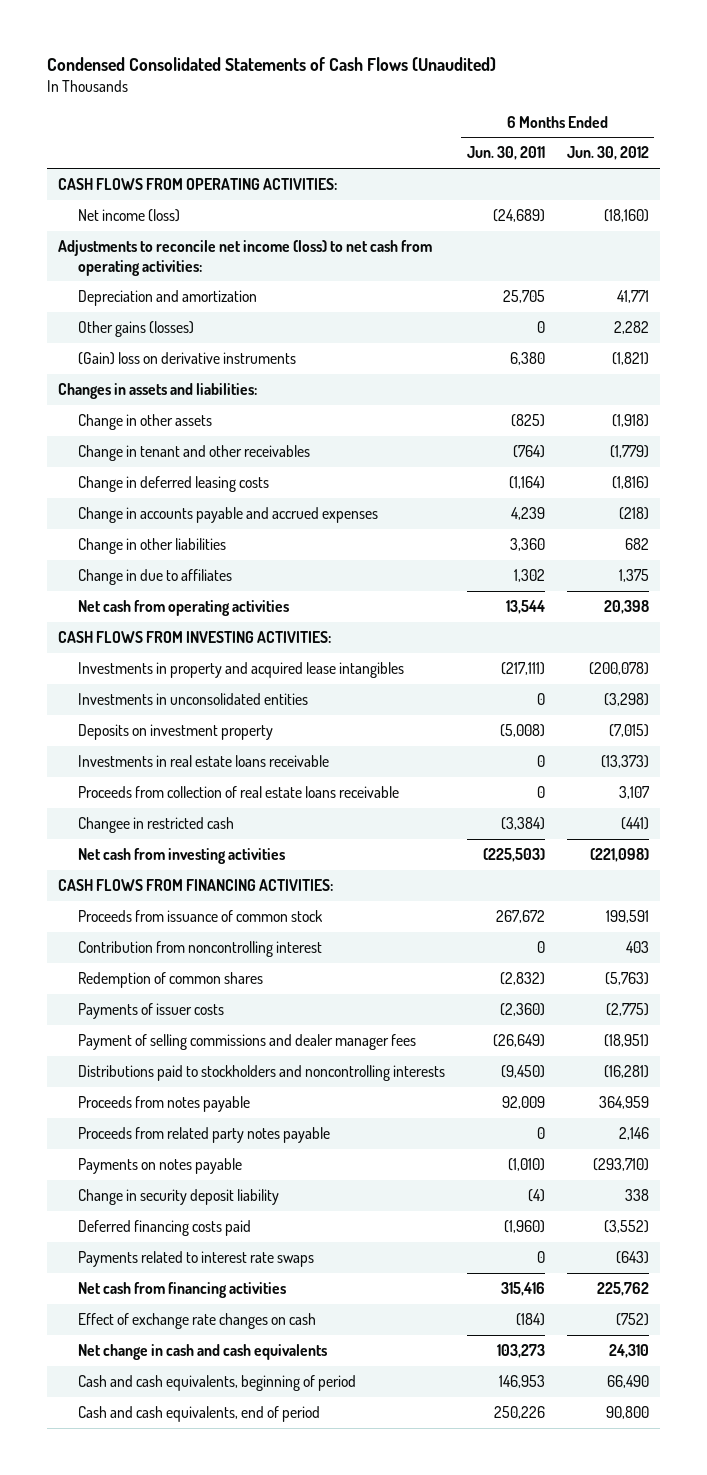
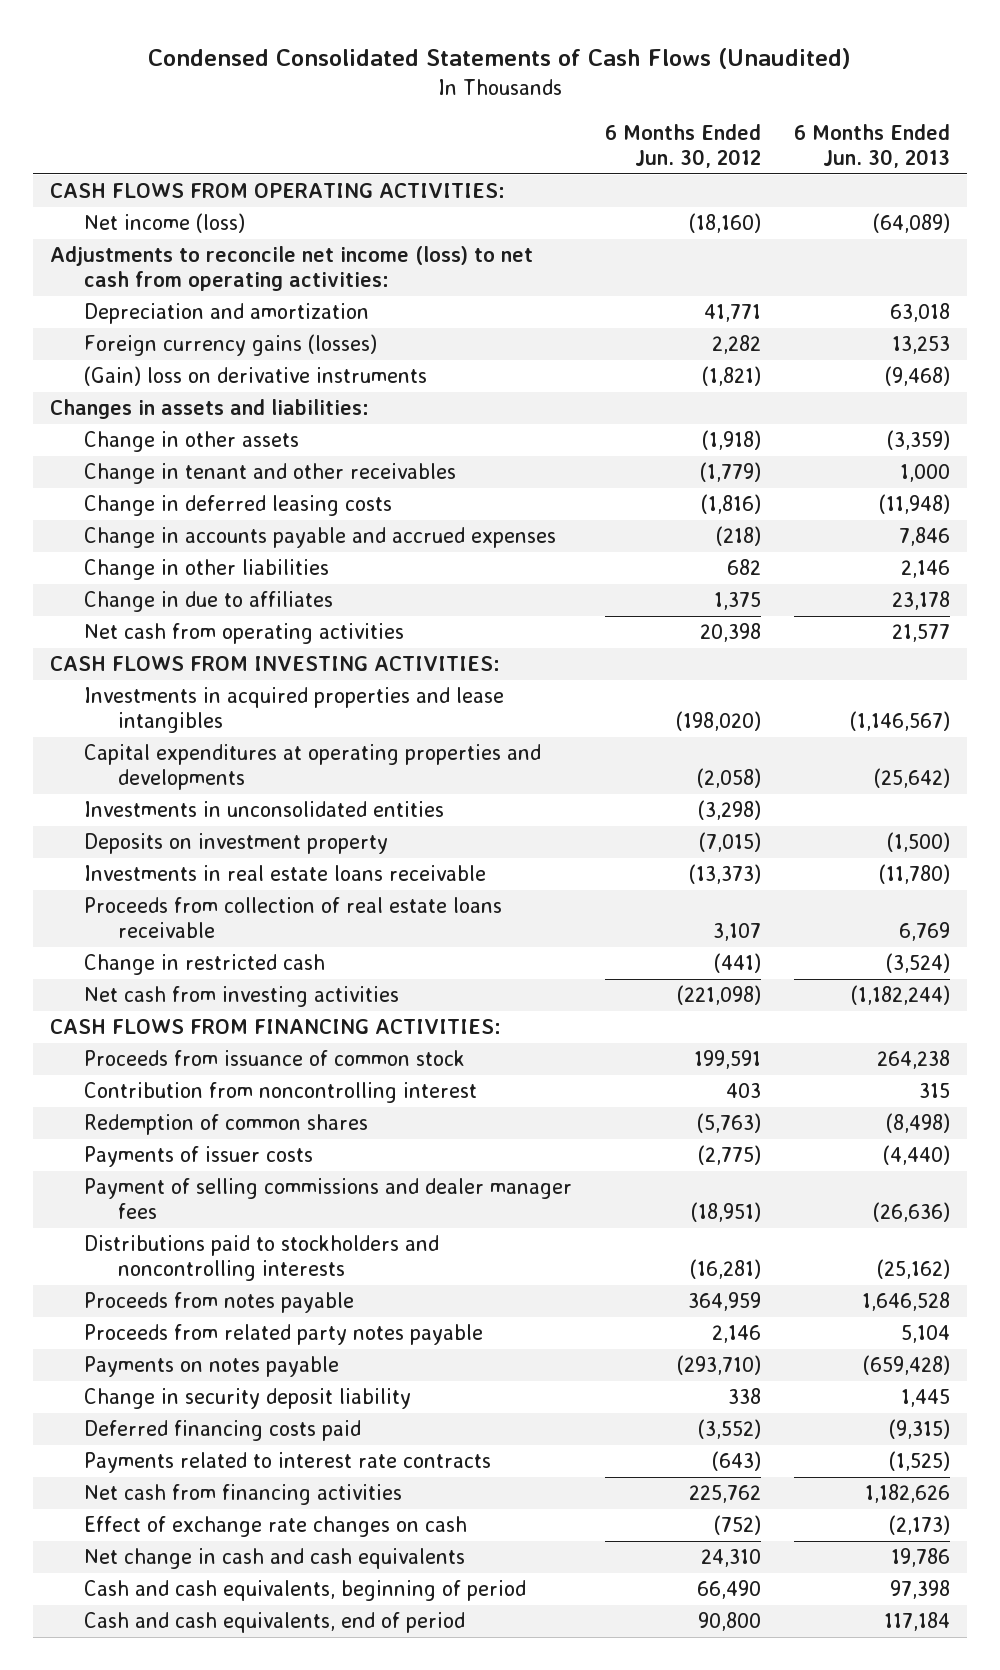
[466,146,545,161] Jun. 30, 2011 -> none
none -> [794,123,951,168] 6 Months Ended Jun. 30, 2013
[77,320,194,337] Other gains (losses) -> [83,334,377,357] Foreign currency gains (losses)
[77,661,404,678] Investments in property and acquired lease intangibles -> [83,687,504,734] Investments in acquired properties and lease intangibles
[588,661,649,675] (200,078) -> [675,711,761,732] (198,020)
none -> [83,744,541,791] Capital expenditures at operating properties and developments
[77,816,234,833] Changee in restricted cash -> [83,954,325,976] Change in restricted cash
[77,1250,314,1267] Payments related to interest rate swaps -> [83,1452,491,1474] Payments related to interest rate contracts

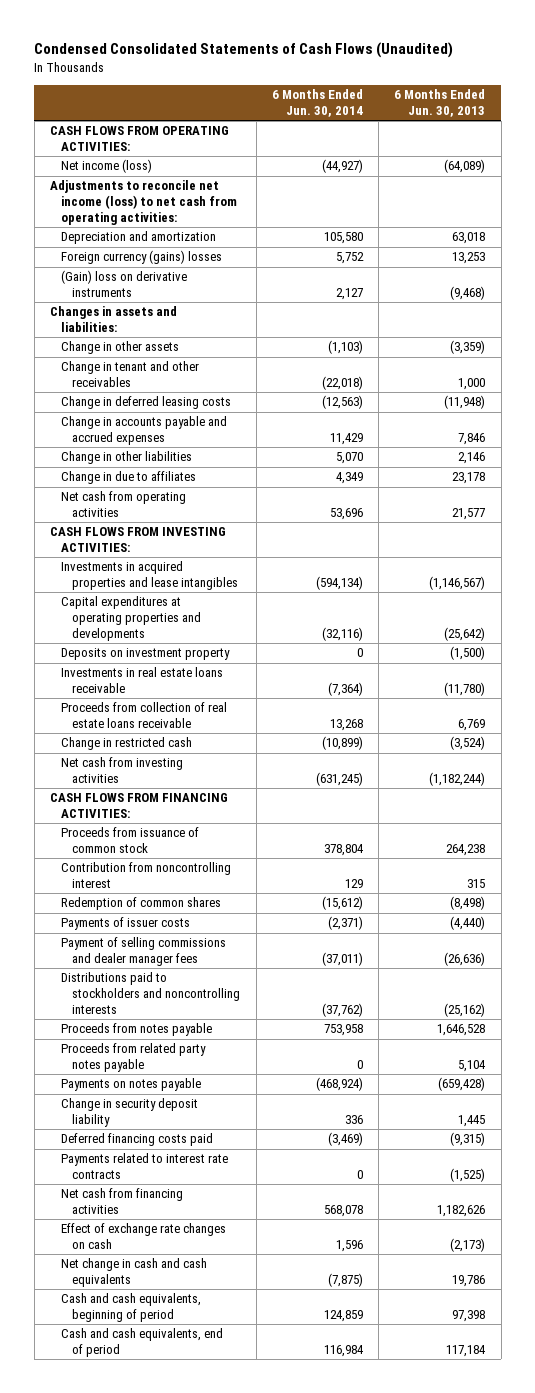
[604,123,761,168] 6 Months Ended Jun. 30, 2012 -> none
none -> [271,89,363,117] 6 Months Ended Jun. 30, 2014
[83,334,377,357] Foreign currency gains (losses) -> [61,250,223,265] Foreign currency (gains) losses
[83,801,444,818] Investments in unconsolidated entities -> none

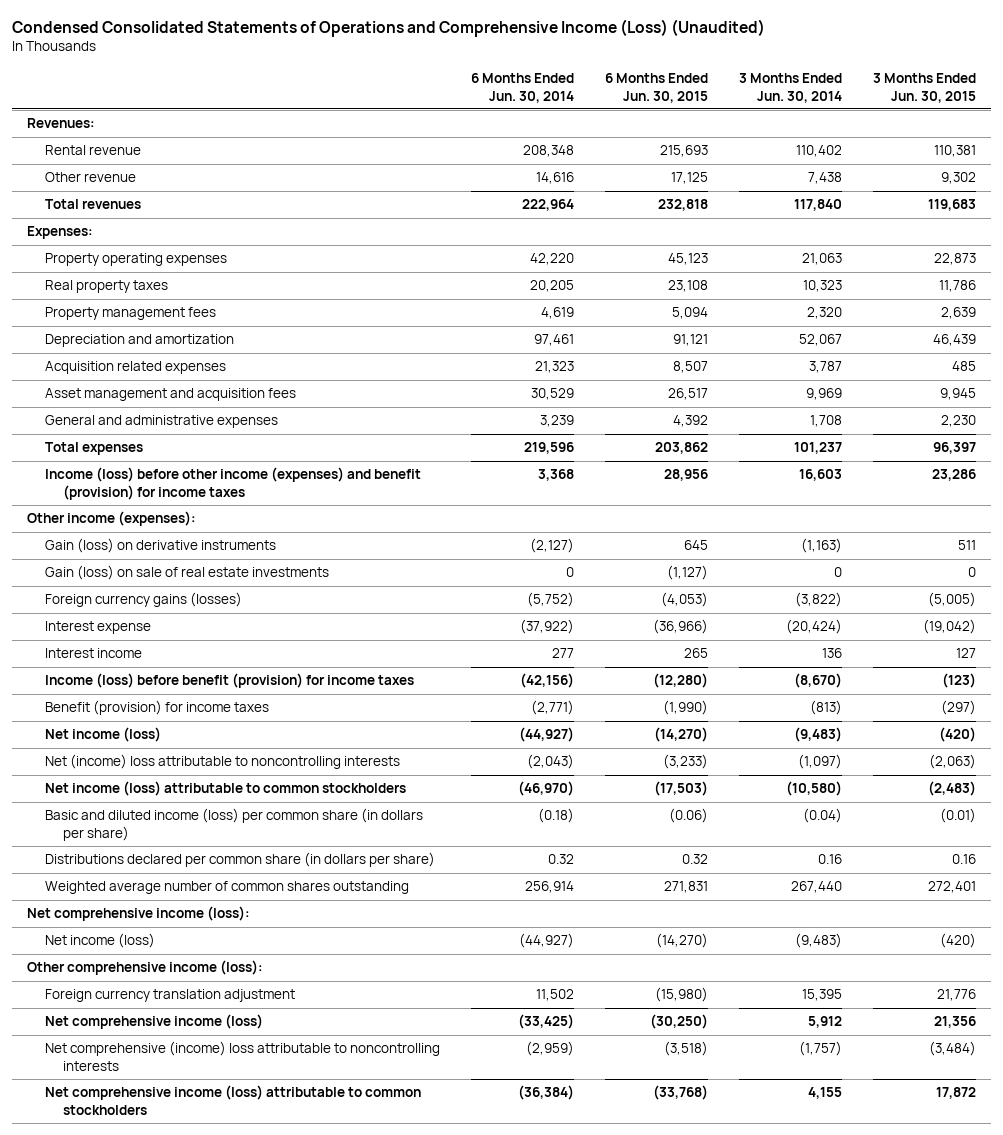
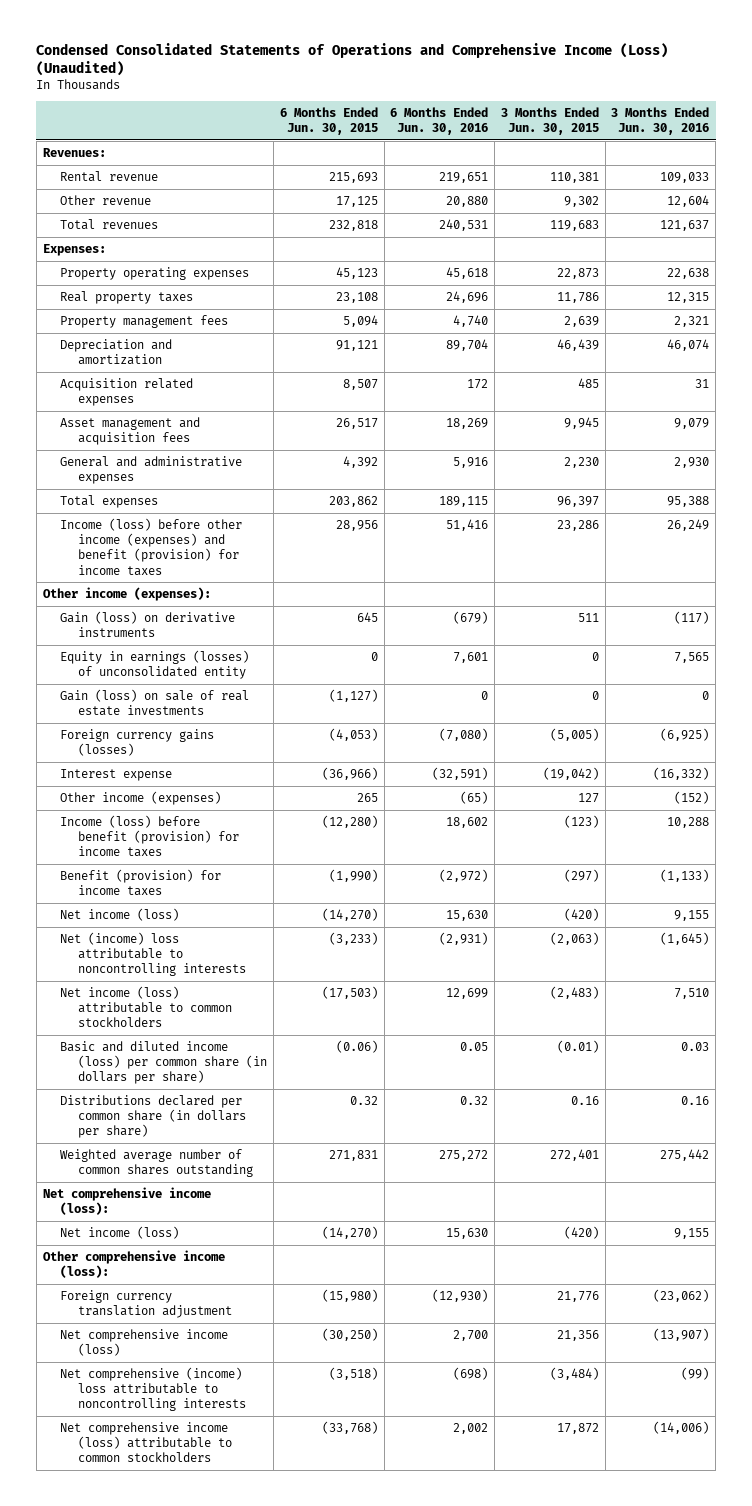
[470,73,574,103] 6 Months Ended Jun. 30, 2014 -> none
[738,73,842,103] 3 Months Ended Jun. 30, 2014 -> none
none -> [390,106,489,135] 6 Months Ended Jun. 30, 2016
none -> [611,106,710,135] 3 Months Ended Jun. 30, 2016
none -> [60,649,250,680] Equity in earnings (losses) of unconsolidated entity
[45,648,143,659] Interest income -> [60,790,222,805] Other income (expenses)

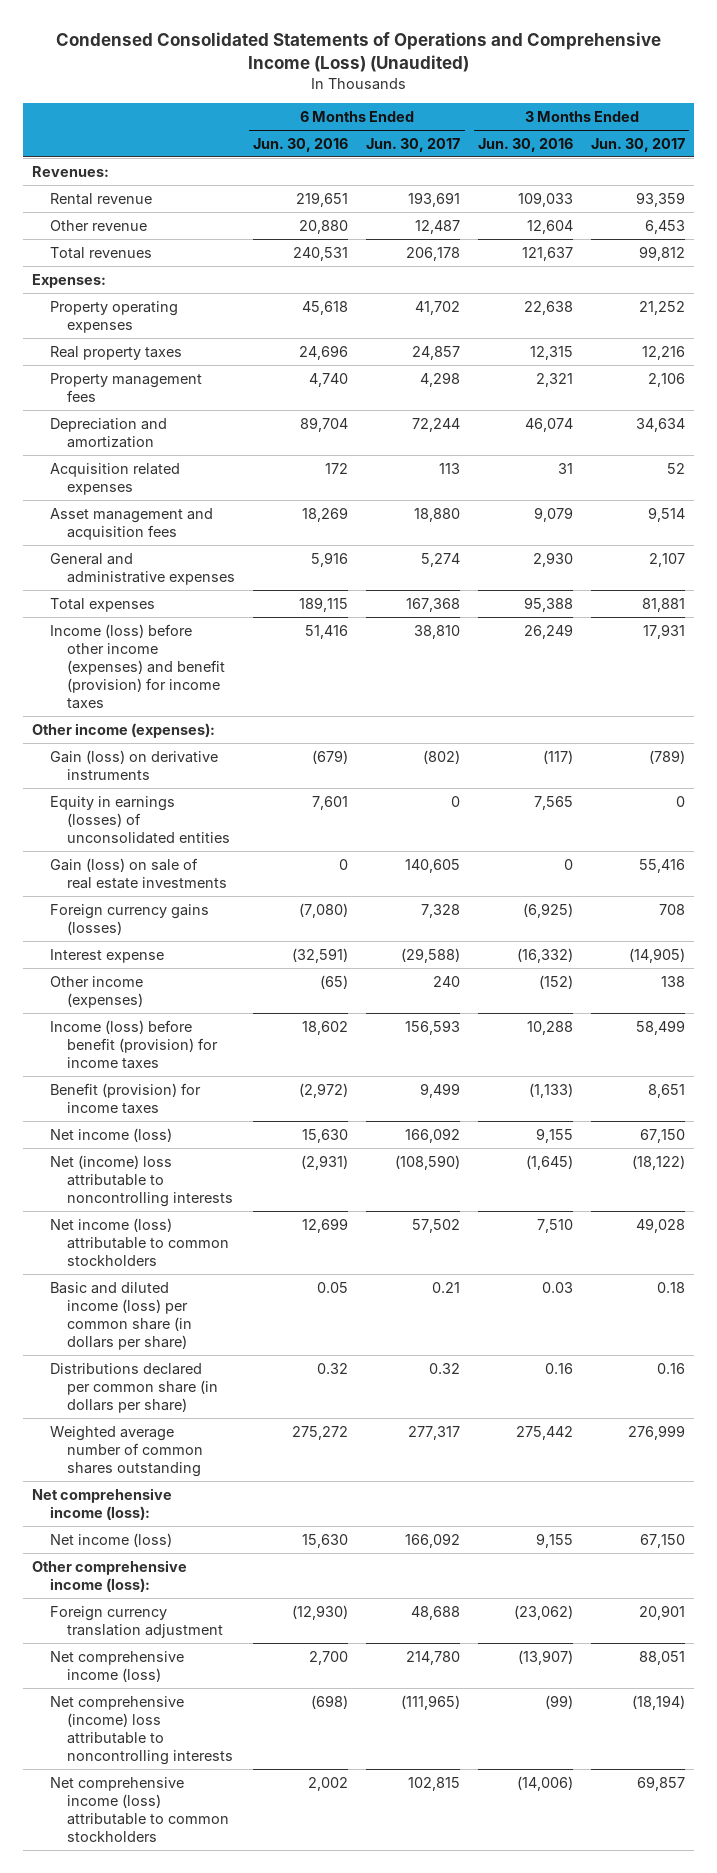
[279,106,378,135] 6 Months Ended Jun. 30, 2015 -> none
[500,106,599,135] 3 Months Ended Jun. 30, 2015 -> none
none -> [366,137,461,152] Jun. 30, 2017
none -> [590,137,685,152] Jun. 30, 2017
[60,649,250,680] Equity in earnings (losses) of unconsolidated entity -> [49,795,231,845] Equity in earnings (losses) of unconsolidated entities

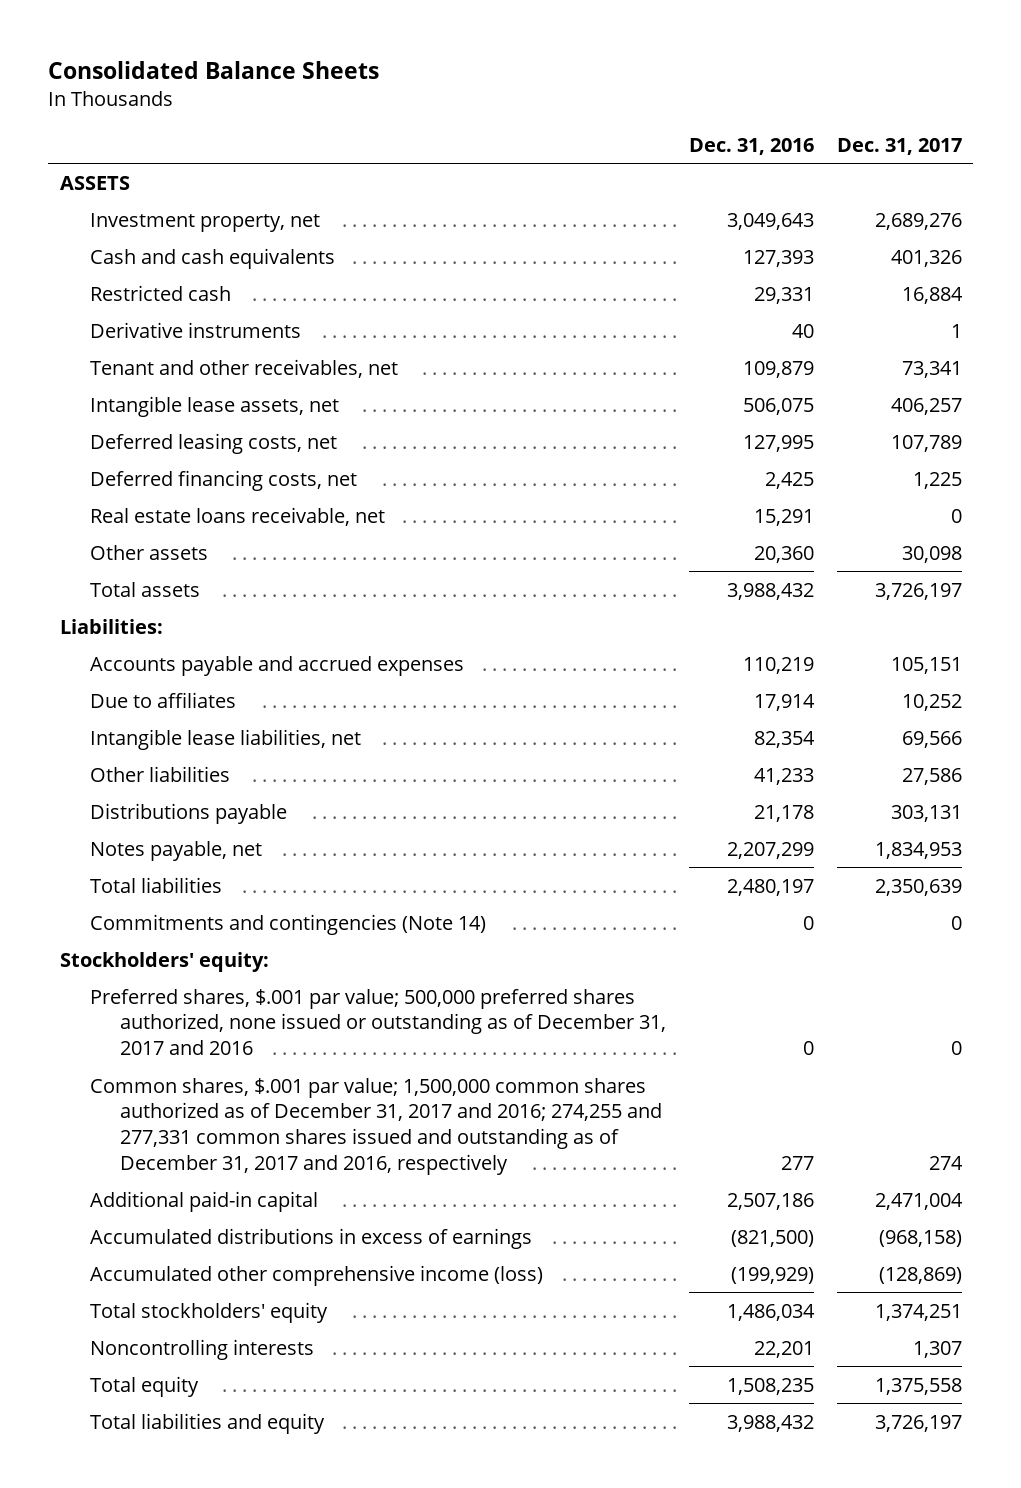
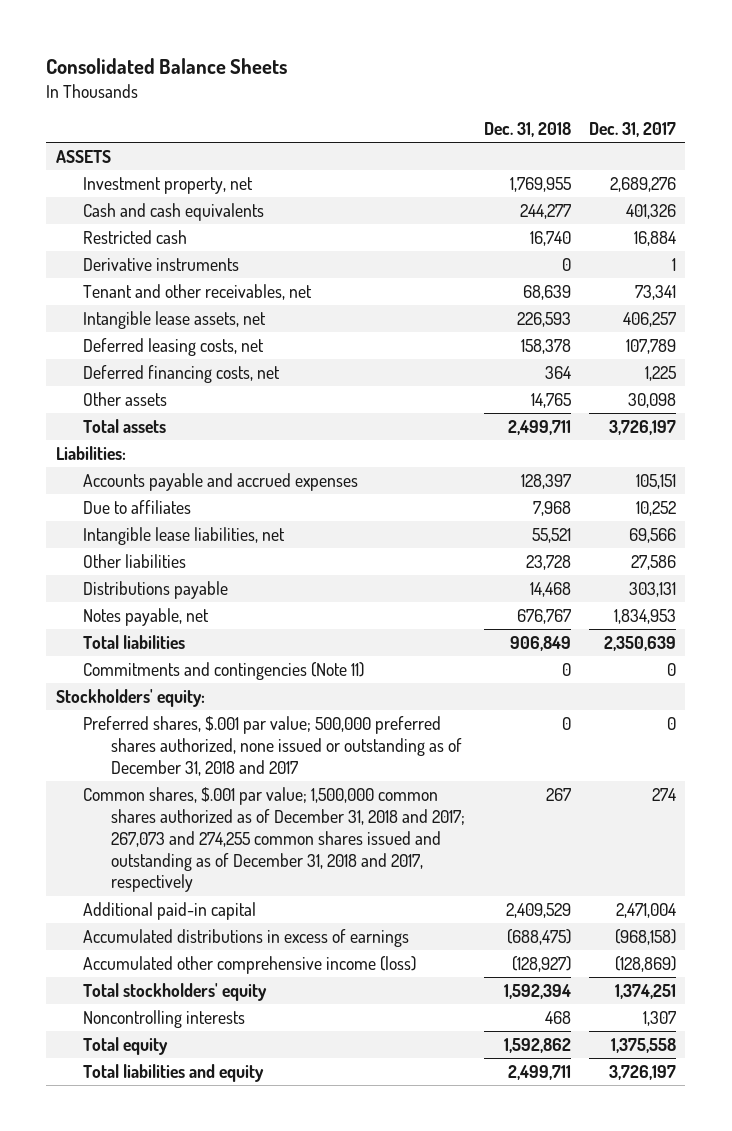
[688,137,814,155] Dec. 31, 2016 -> none
none -> [483,122,571,138] Dec. 31, 2018
[89,506,385,526] Real estate loans receivable, net -> none
[89,913,486,935] Commitments and contingencies (Note 14) -> [83,662,365,681] Commitments and contingencies (Note 11)
[89,988,666,1055] Preferred shares, $.001 par value; 500,000 preferred shares authorized, none issued or outstanding as of December 31, 2017 and 2016 -> [83,716,463,776] Preferred shares, $.001 par value; 500,000 preferred shares authorized, none issued or outstanding as of December 31, 2018 and 2017
[89,1077,662,1175] Common shares, $.001 par value; 1,500,000 common shares authorized as of December 31, 2017 and 2016; 274,255 and 277,331 common shares issued and outstanding as of December 31, 2017 and 2016, respectively -> [83,787,466,893] Common shares, $.001 par value; 1,500,000 common shares authorized as of December 31, 2018 and 2017; 267,073 and 274,255 common shares issued and outstanding as of December 31, 2018 and 2017, respectively

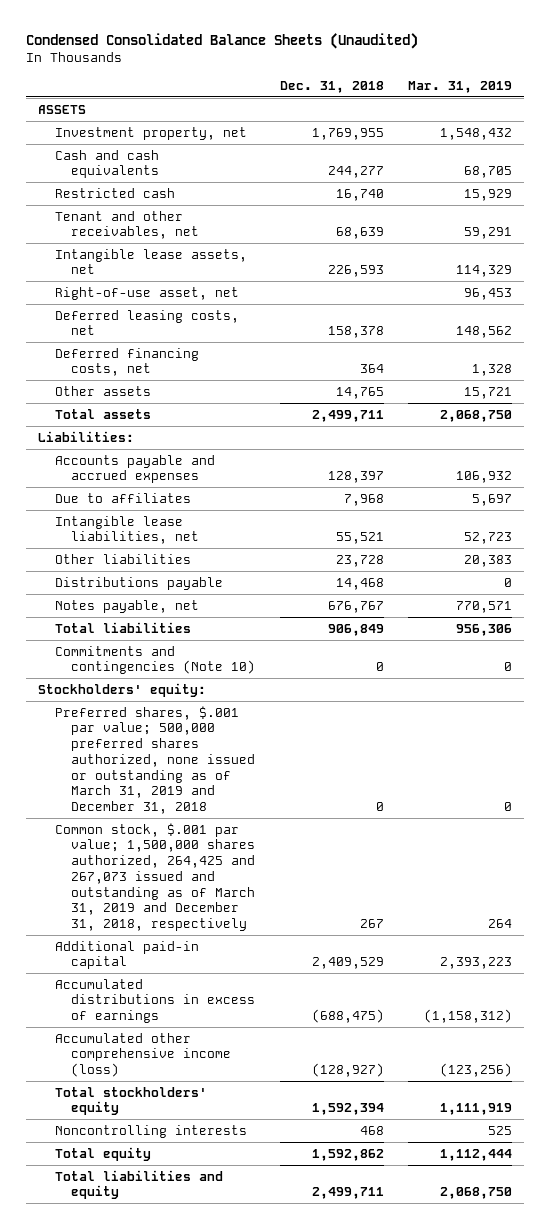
[46,57,288,74] Consolidated Balance Sheets -> [26,33,419,50] Condensed Consolidated Balance Sheets (Unaudited)
[589,122,677,138] Dec. 31, 2017 -> none
none -> [407,80,512,93] Mar. 31, 2019
[83,258,240,272] Derivative instruments -> none
none -> [54,286,239,300] Right-of-use asset, net
[83,662,365,681] Commitments and contingencies (Note 11) -> [54,645,256,675] Commitments and contingencies (Note 10)
[83,716,463,776] Preferred shares, $.001 par value; 500,000 preferred shares authorized, none issued or outstanding as of December 31, 2018 and 2017 -> [54,705,256,815] Preferred shares, $.001 par value; 500,000 preferred shares authorized, none issued or outstanding as of March 31, 2019 and December 31, 2018
[83,787,466,893] Common shares, $.001 par value; 1,500,000 common shares authorized as of December 31, 2018 and 2017; 267,073 and 274,255 common shares issued and outstanding as of December 31, 2018 and 2017, respectively -> [54,822,256,932] Common stock, $.001 par value; 1,500,000 shares authorized, 264,425 and 267,073 issued and outstanding as of March 31, 2019 and December 31, 2018, respectively

